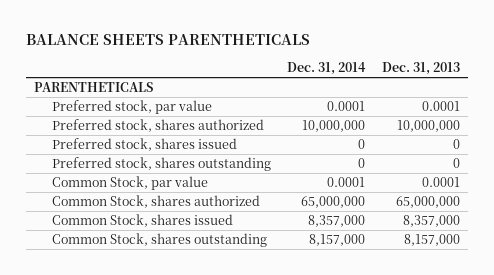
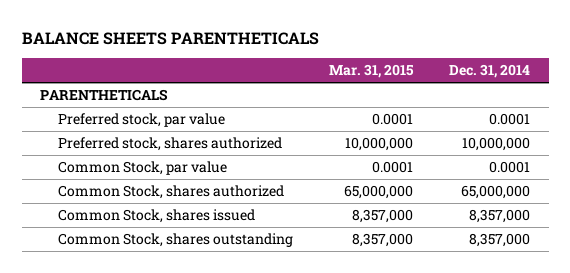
[381,62,460,76] Dec. 31, 2013 -> none
none -> [329,63,415,78] Mar. 31, 2015
[51,138,237,152] Preferred stock, shares issued -> none
[51,157,271,172] Preferred stock, shares outstanding -> none
[309,234,366,247] 8,157,000 -> [469,233,531,248] 8,357,000

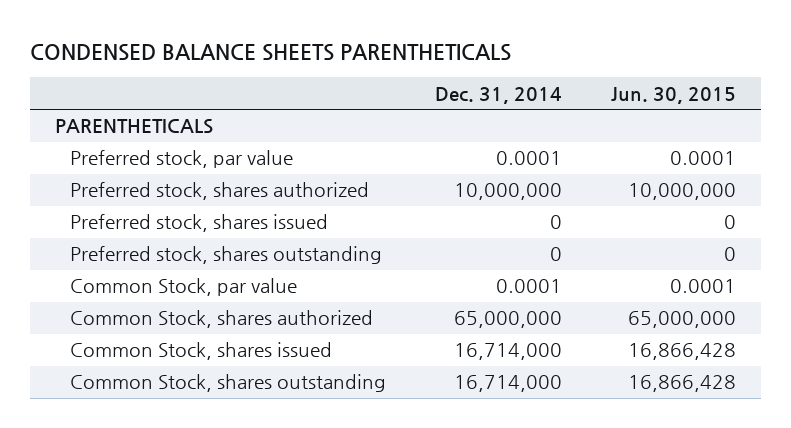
[21,31,319,45] BALANCE SHEETS PARENTHETICALS -> [30,43,512,61] CONDENSED BALANCE SHEETS PARENTHETICALS
[329,63,415,78] Mar. 31, 2015 -> none
none -> [611,86,737,104] Jun. 30, 2015
none -> [70,214,329,233] Preferred stock, shares issued
none -> [70,246,383,265] Preferred stock, shares outstanding
[469,209,531,224] 8,357,000 -> [454,343,563,361] 16,714,000
[469,233,531,248] 8,357,000 -> [454,375,563,393] 16,714,000

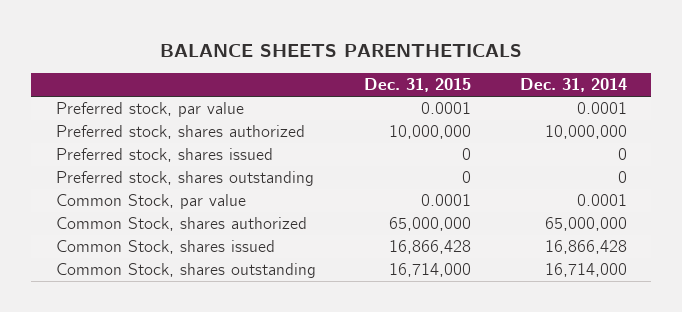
[30,43,512,61] CONDENSED BALANCE SHEETS PARENTHETICALS -> [160,43,523,57] BALANCE SHEETS PARENTHETICALS
[611,86,737,104] Jun. 30, 2015 -> none
none -> [364,78,472,93] Dec. 31, 2015
[54,119,213,135] PARENTHETICALS -> none
[454,343,563,361] 16,714,000 -> [544,240,627,255] 16,866,428

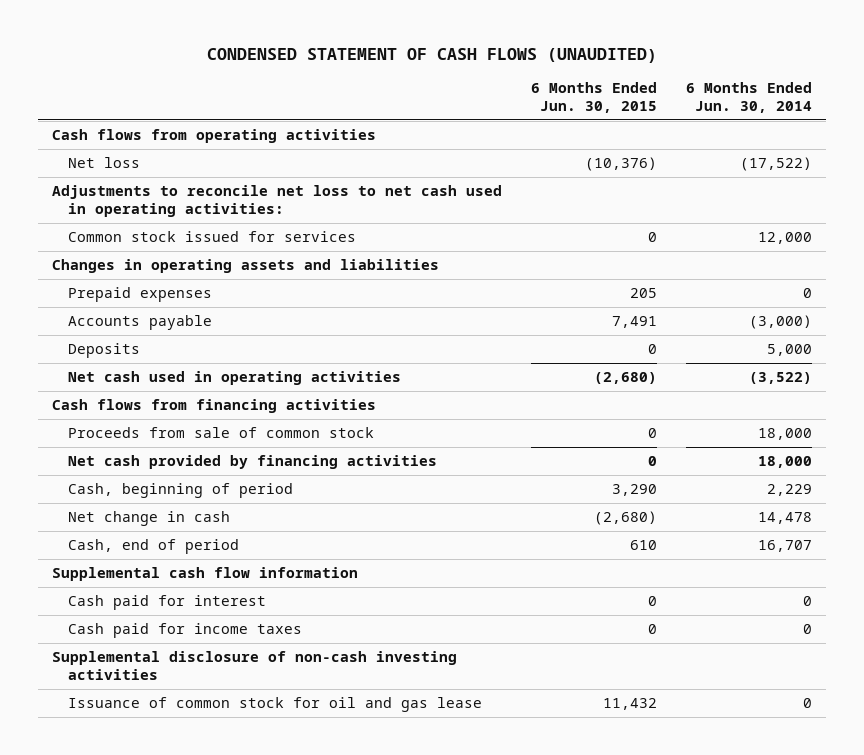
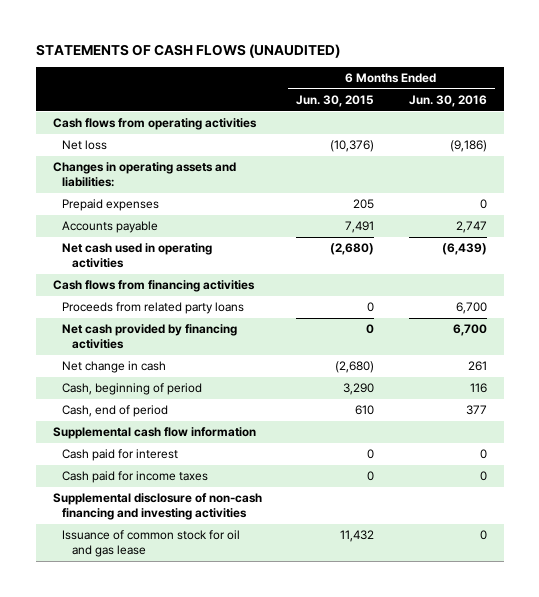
[206,47,657,63] CONDENSED STATEMENT OF CASH FLOWS (UNAUDITED) -> [35,43,340,58] STATEMENTS OF CASH FLOWS (UNAUDITED)
[685,82,812,113] 6 Months Ended Jun. 30, 2014 -> none
none -> [408,95,487,108] Jun. 30, 2016
[67,231,356,243] Common stock issued for services -> none
[51,259,439,274] Changes in operating assets and liabilities -> none
[51,185,502,217] Adjustments to reconcile net loss to net cash used in operating activities: -> [52,162,236,188] Changes in operating assets and liabilities:
[67,343,140,359] Deposits -> none
[67,427,374,439] Proceeds from sale of common stock -> none
none -> [62,302,245,315] Proceeds from related party loans
[67,483,293,499] Cash, beginning of period -> [62,383,203,396] Cash, beginning of period
[51,651,457,680] Supplemental disclosure of non-cash investing activities -> [52,493,262,521] Supplemental disclosure of non-cash financing and investing activities

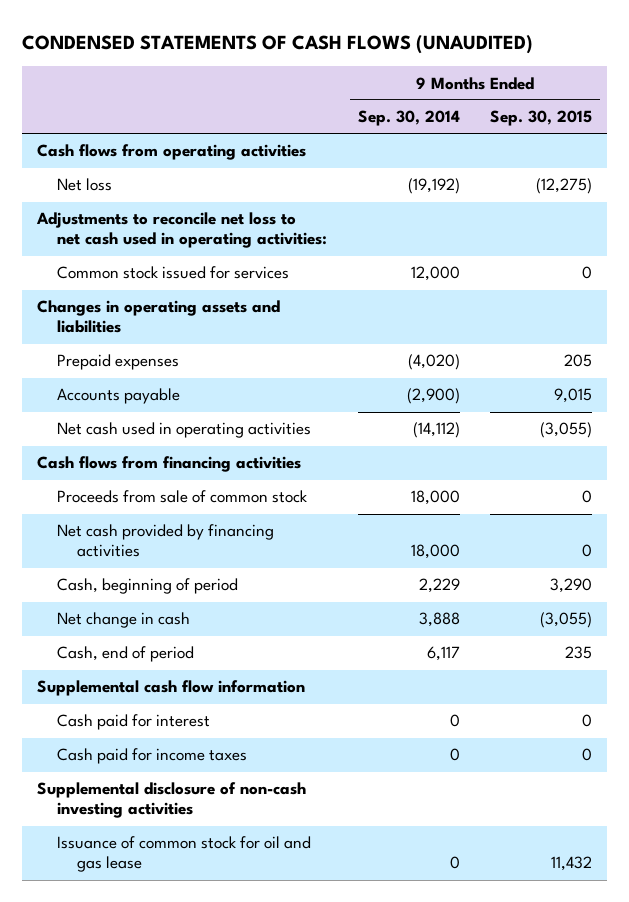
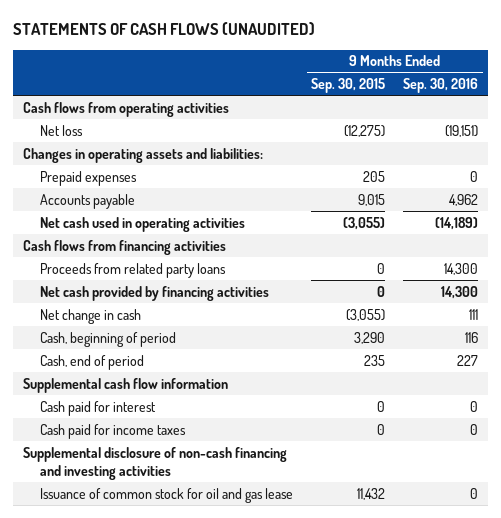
[22,34,534,54] CONDENSED STATEMENTS OF CASH FLOWS (UNAUDITED) -> [13,22,316,36] STATEMENTS OF CASH FLOWS (UNAUDITED)
[357,110,460,127] Sep. 30, 2014 -> none
none -> [403,78,479,94] Sep. 30, 2016
[57,266,290,280] Common stock issued for services -> none
[37,300,281,334] Changes in operating assets and liabilities -> none
[36,212,328,249] Adjustments to reconcile net loss to net cash used in operating activities: -> [22,147,263,163] Changes in operating assets and liabilities:
[57,490,308,504] Proceeds from sale of common stock -> none
none -> [39,262,226,278] Proceeds from related party loans
[57,578,239,595] Cash, beginning of period -> [39,331,176,347] Cash, beginning of period
[37,782,307,819] Supplemental disclosure of non-cash investing activities -> [22,446,287,480] Supplemental disclosure of non-cash financing and investing activities

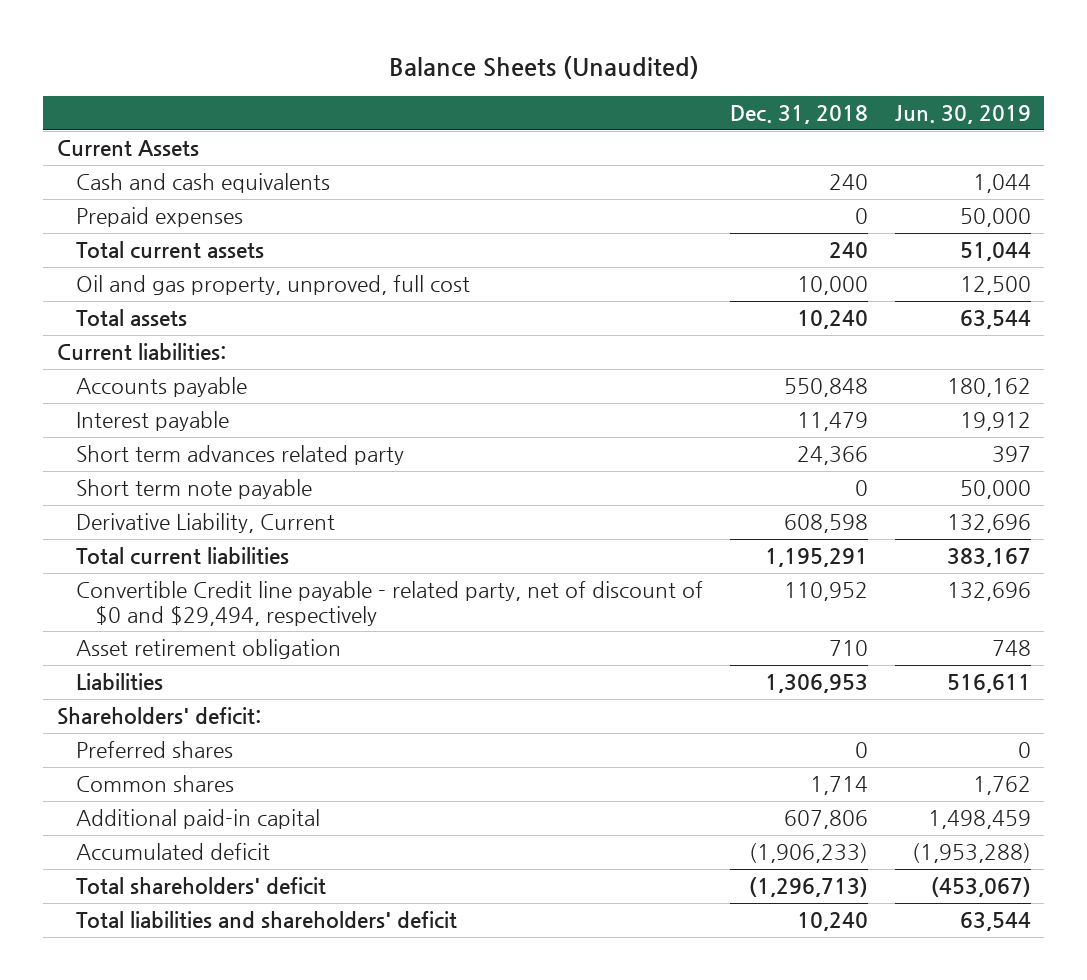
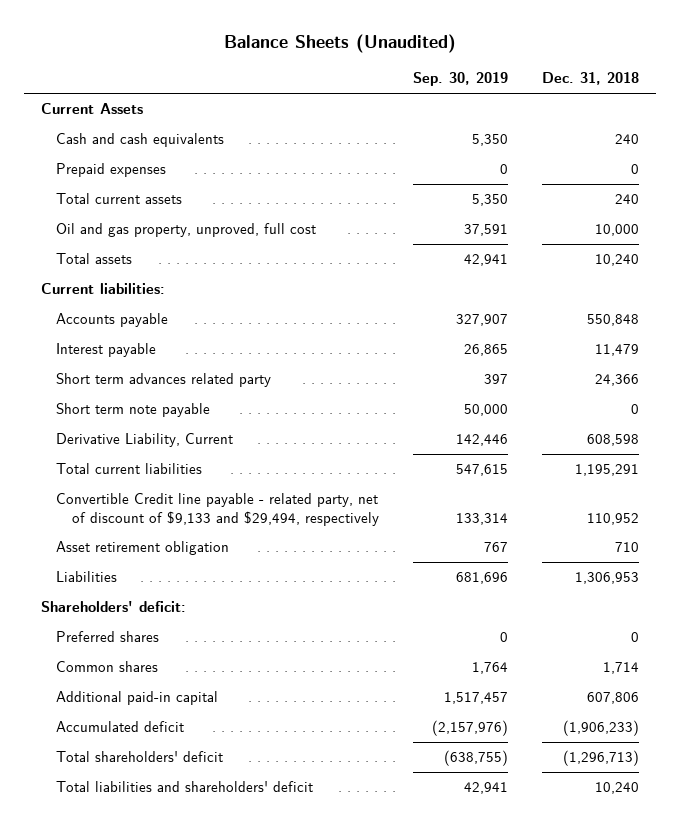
[894,105,1031,125] Jun. 30, 2019 -> none
none -> [412,72,508,87] Sep. 30, 2019
[75,581,703,626] Convertible Credit line payable - related party, net of discount of $0 and $29,494, respectively -> [56,493,379,526] Convertible Credit line payable - related party, net of discount of $9,133 and $29,494, respectively

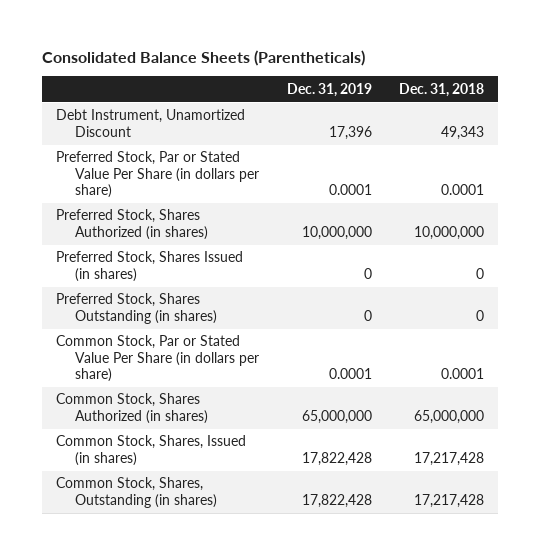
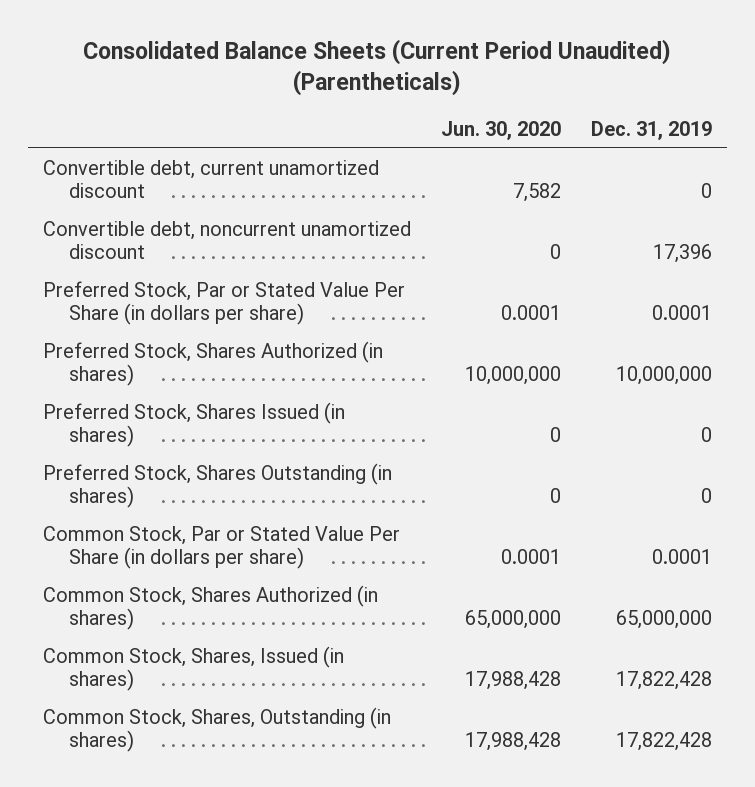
[41,49,365,66] Consolidated Balance Sheets (Parentheticals) -> [83,39,672,97] Consolidated Balance Sheets (Current Period Unaudited) (Parentheticals)
[399,82,485,97] Dec. 31, 2018 -> none
none -> [440,121,561,141] Jun. 30, 2020
none -> [43,160,380,199] Convertible debt, current unamortized discount
[55,109,245,137] Debt Instrument, Unamortized Discount -> [43,221,412,260] Convertible debt, noncurrent unamortized discount

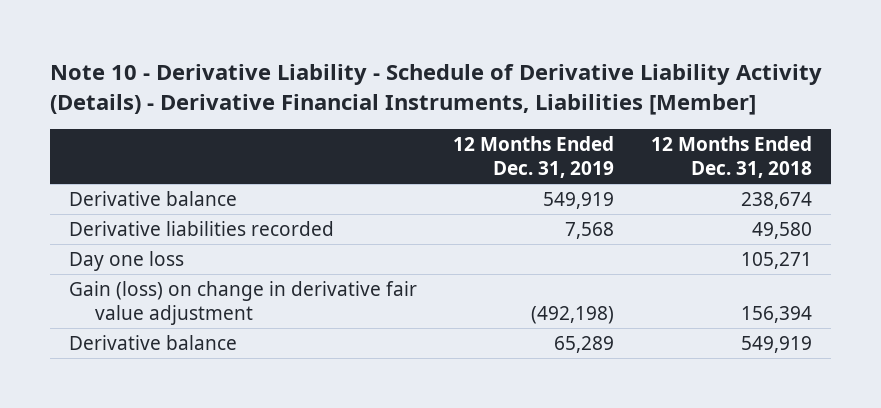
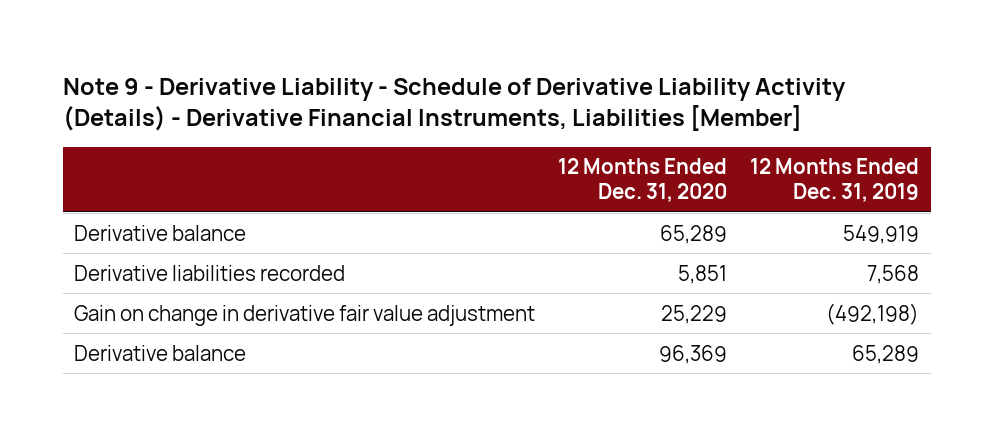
[50,63,823,115] Note 10 - Derivative Liability - Schedule of Derivative Liability Activity (Details) - Derivative Financial Instruments, Liabilities [Member] -> [62,77,846,132] Note 9 - Derivative Liability - Schedule of Derivative Liability Activity (Details) - Derivative Financial Instruments, Liabilities [Member]
[651,135,813,178] 12 Months Ended Dec. 31, 2018 -> none
none -> [558,158,728,203] 12 Months Ended Dec. 31, 2020
[68,250,184,271] Day one loss -> none
[68,280,417,326] Gain (loss) on change in derivative fair value adjustment -> [74,304,536,326] Gain on change in derivative fair value adjustment

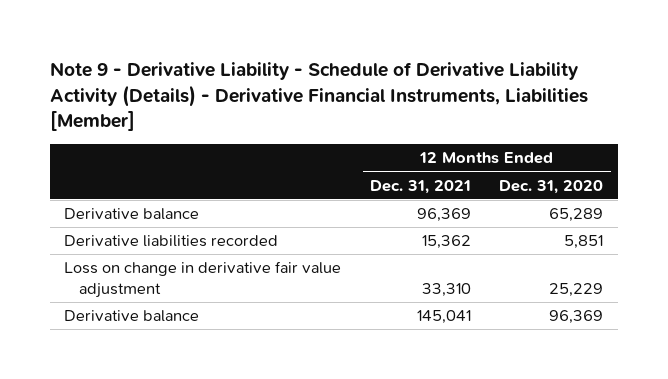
[750,158,920,203] 12 Months Ended Dec. 31, 2019 -> none
none -> [369,179,471,194] Dec. 31, 2021
[74,304,536,326] Gain on change in derivative fair value adjustment -> [64,261,342,298] Loss on change in derivative fair value adjustment

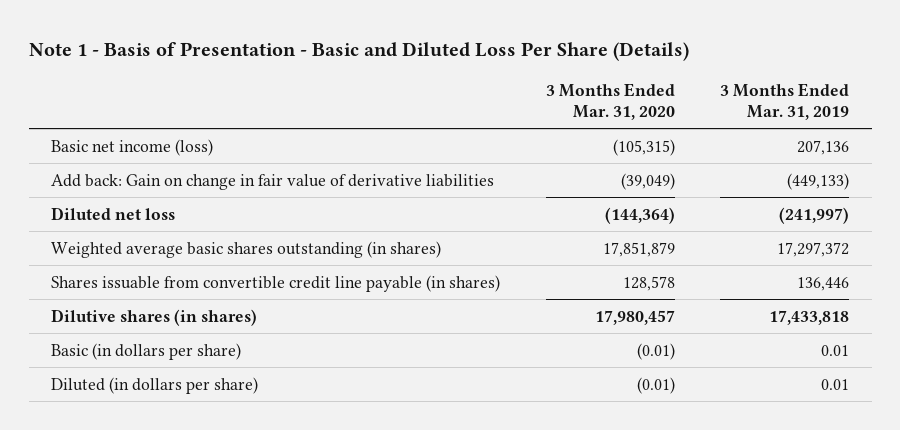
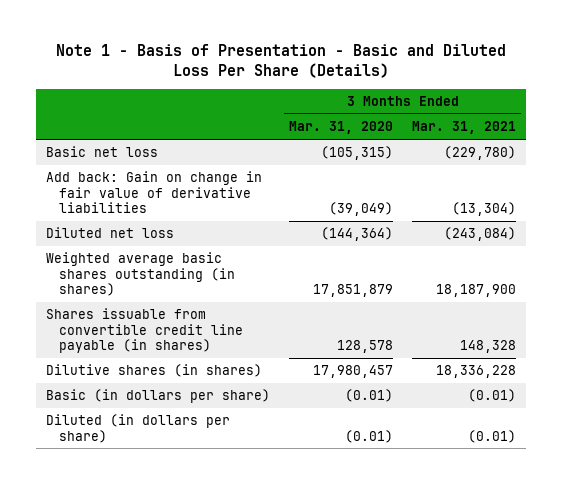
[719,83,849,120] 3 Months Ended Mar. 31, 2019 -> none
none -> [412,121,517,135] Mar. 31, 2021
[51,138,214,156] Basic net income (loss) -> [45,146,158,158] Basic net loss

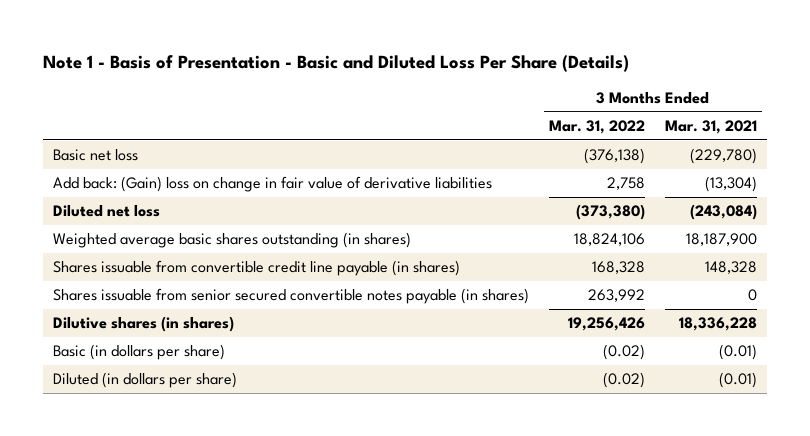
[289,121,394,135] Mar. 31, 2020 -> none
none -> [549,119,646,134] Mar. 31, 2022
[45,171,262,213] Add back: Gain on change in fair value of derivative liabilities -> [53,176,493,193] Add back: (Gain) loss on change in fair value of derivative liabilities
none -> [53,288,530,305] Shares issuable from senior secured convertible notes payable (in shares)

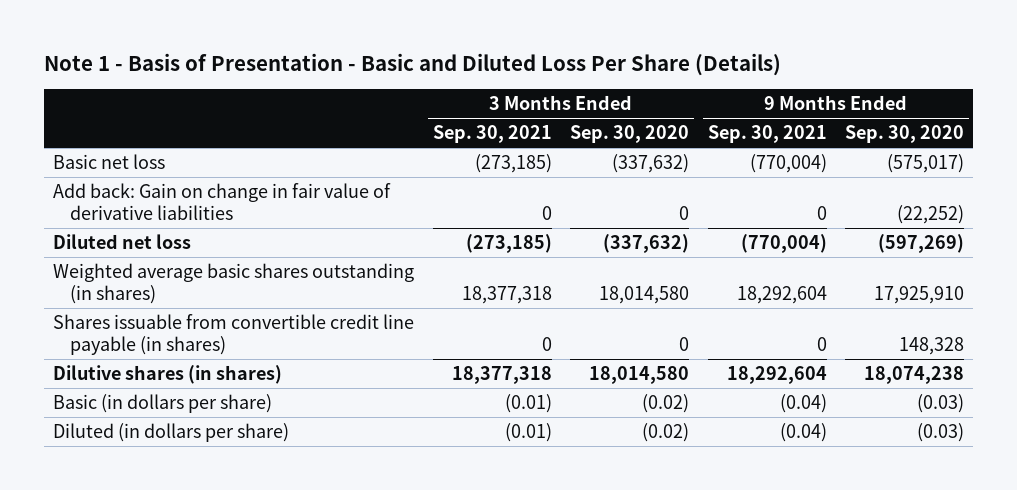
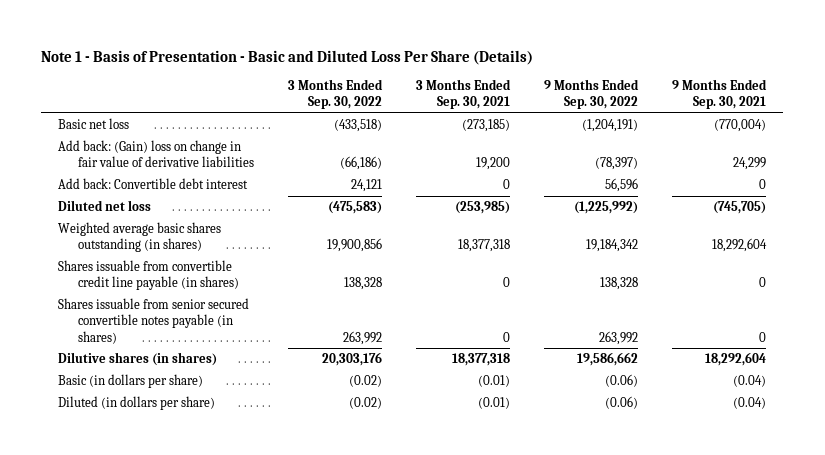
[570,125,690,144] Sep. 30, 2020 -> none
[845,125,965,144] Sep. 30, 2020 -> none
none -> [287,79,383,110] 3 Months Ended Sep. 30, 2022
none -> [543,79,639,110] 9 Months Ended Sep. 30, 2022
[53,183,392,220] Add back: Gain on change in fair value of derivative liabilities -> [58,140,254,168] Add back: (Gain) loss on change in fair value of derivative liabilities
[541,205,552,220] 0 -> [475,157,510,171] 19,200
[816,205,827,220] 0 -> [733,157,767,171] 24,299
none -> [58,178,249,190] Add back: Convertible debt interest
[465,234,552,254] (273,185) -> [454,201,510,215] (253,985)
[740,234,827,254] (770,004) -> [713,201,767,215] (745,705)
none -> [58,298,250,344] Shares issuable from senior secured convertible notes payable (in shares)

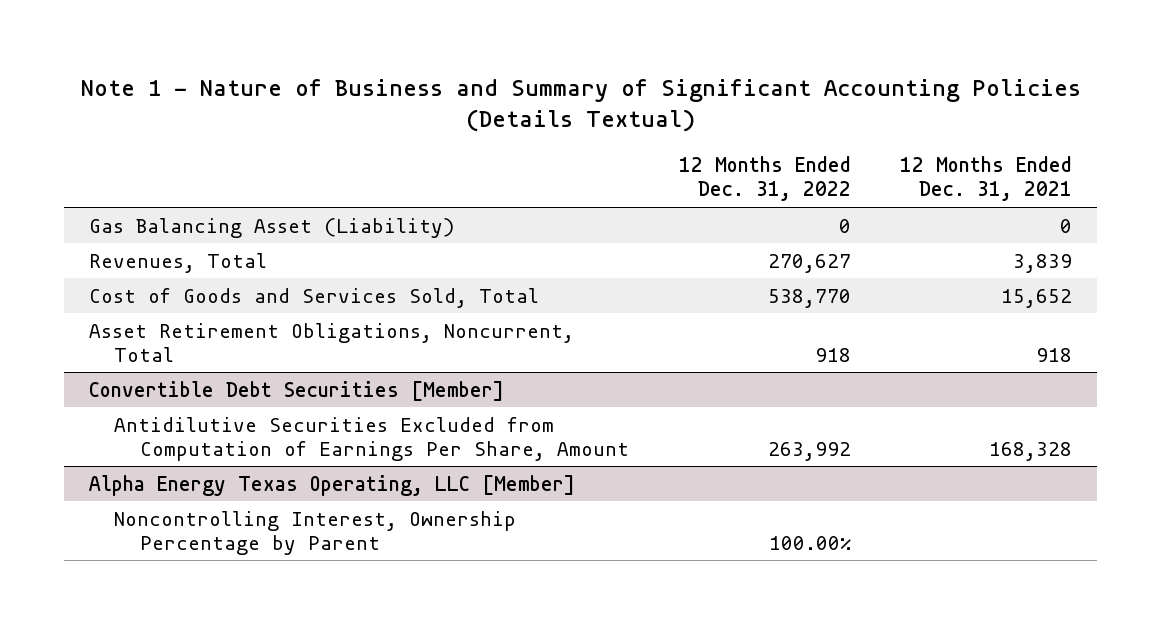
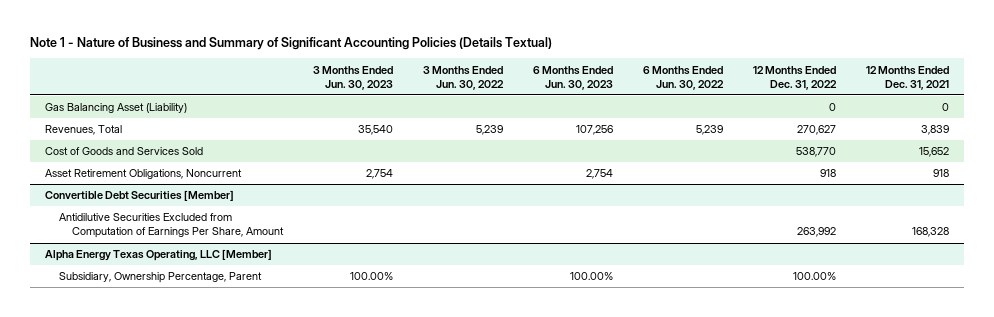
none -> [313,65,394,90] 3 Months Ended Jun. 30, 2023
none -> [423,65,505,90] 3 Months Ended Jun. 30, 2022
none -> [533,65,614,90] 6 Months Ended Jun. 30, 2023
none -> [643,65,725,90] 6 Months Ended Jun. 30, 2022
[88,287,539,308] Cost of Goods and Services Sold, Total -> [45,147,204,156] Cost of Goods and Services Sold
[88,322,574,362] Asset Retirement Obligations, Noncurrent, Total -> [45,169,243,180] Asset Retirement Obligations, Noncurrent
[114,510,517,555] Noncontrolling Interest, Ownership Percentage by Parent -> [58,272,262,284] Subsidiary, Ownership Percentage, Parent

